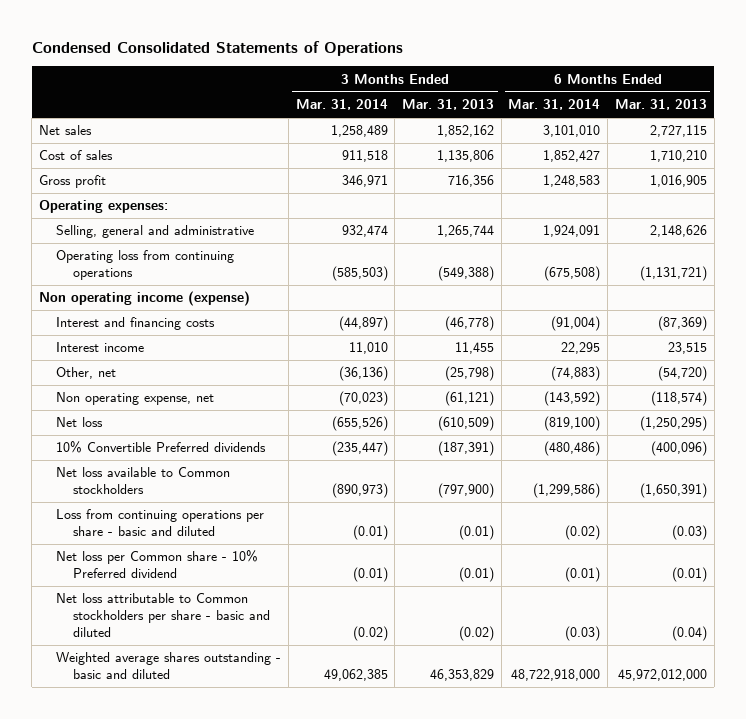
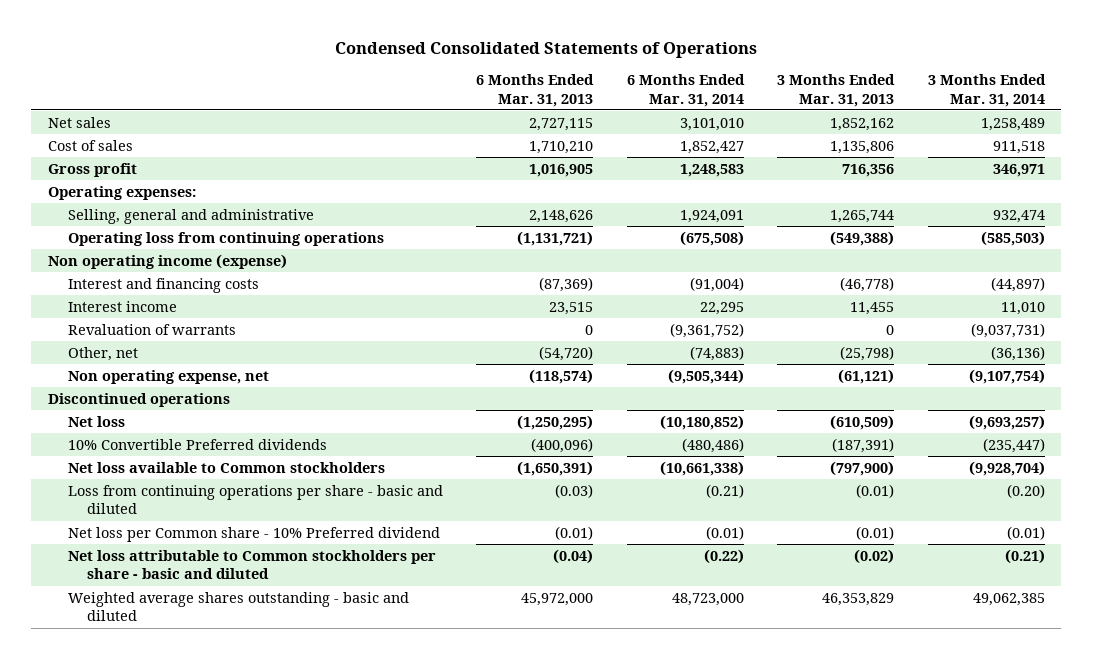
none -> [67,323,236,335] Revaluation of warrants
[338,391,388,407] (70,023) -> [968,368,1045,384] (9,107,754)
[544,391,601,407] (143,592) -> [667,368,744,384] (9,505,344)
none -> [48,392,231,407] Discontinued operations
[331,416,388,432] (655,526) -> [968,414,1045,430] (9,693,257)
[544,416,601,432] (819,100) -> [659,414,744,430] (10,180,852)
[331,483,388,499] (890,973) -> [968,460,1045,476] (9,928,704)
[533,483,601,499] (1,299,586) -> [659,460,744,476] (10,661,338)
[352,525,388,541] (0.01) -> [1006,483,1045,498] (0.20)
[565,525,601,541] (0.02) -> [705,483,744,498] (0.21)
[352,626,388,642] (0.02) -> [1004,548,1045,564] (0.21)
[565,626,601,642] (0.03) -> [703,548,744,564] (0.22)
[511,669,601,682] 48,722,918,000 -> [671,592,744,606] 48,723,000
[617,669,707,682] 45,972,012,000 -> [521,592,594,606] 45,972,000

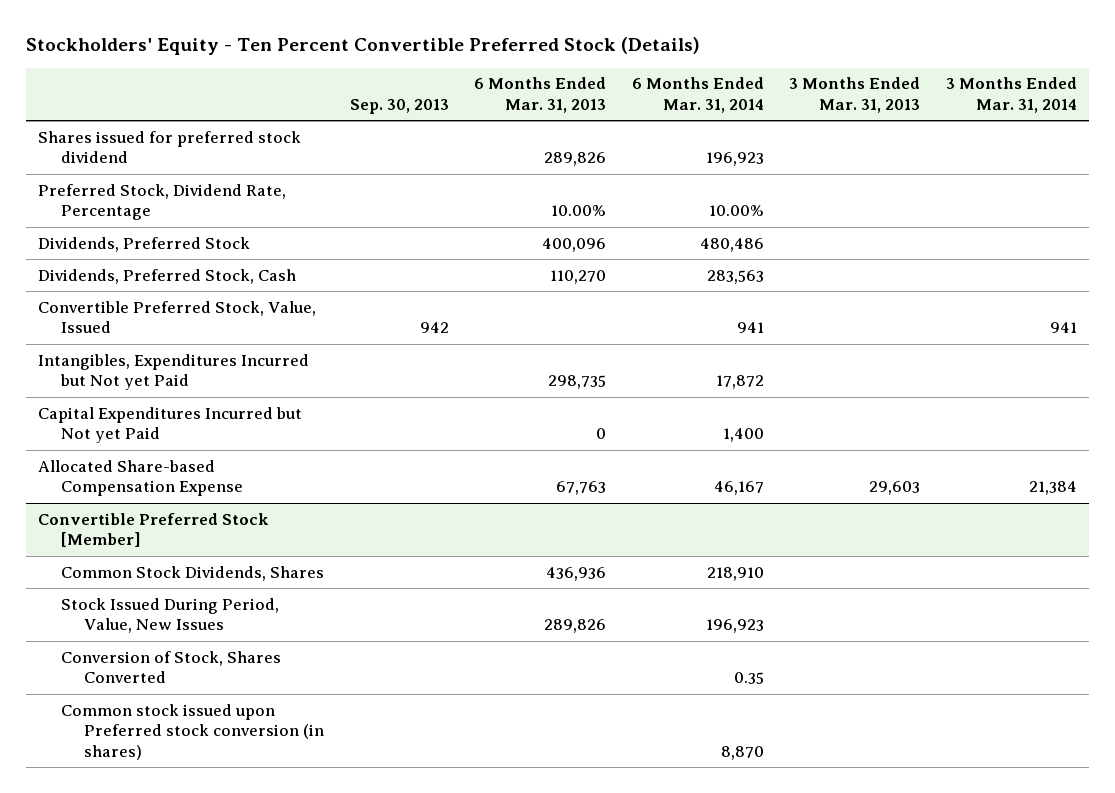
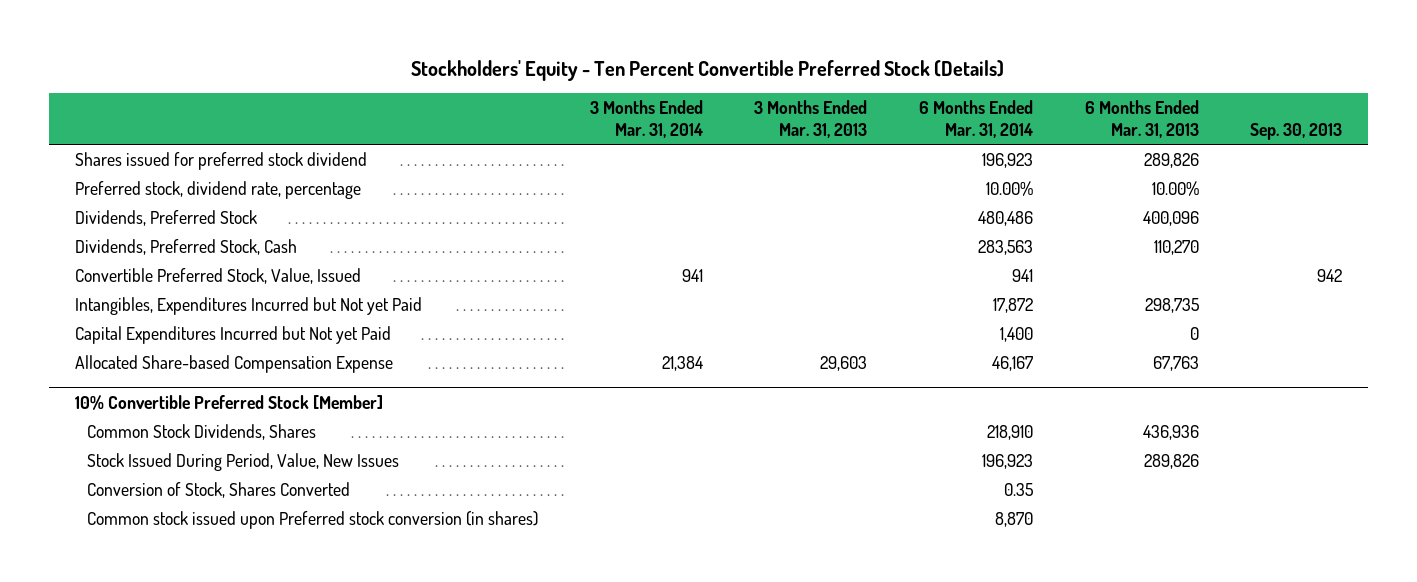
[38,183,287,221] Preferred Stock, Dividend Rate, Percentage -> [74,180,361,199] Preferred stock, dividend rate, percentage
[38,512,270,548] Convertible Preferred Stock [Member] -> [74,394,383,410] 10% Convertible Preferred Stock [Member]

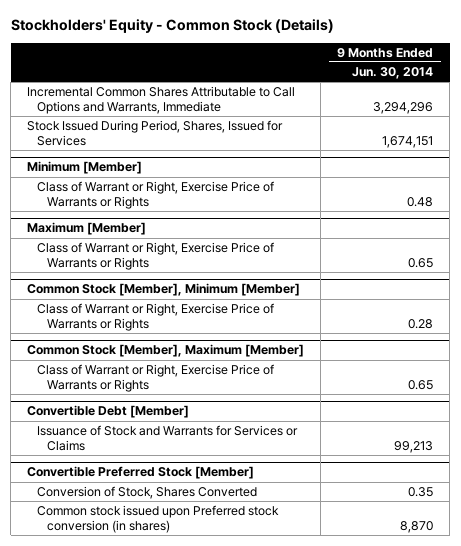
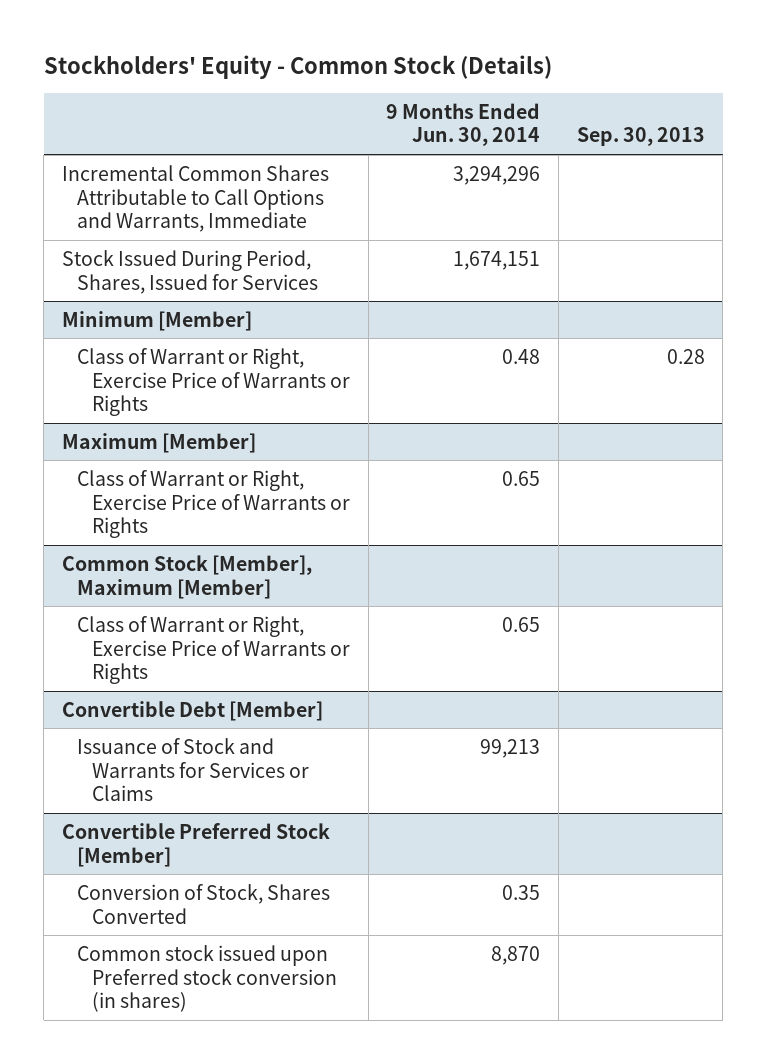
none -> [576,127,705,147] Sep. 30, 2013
[27,283,301,297] Common Stock [Member], Minimum [Member] -> none
[37,303,275,331] Class of Warrant or Right, Exercise Price of Warrants or Rights -> none

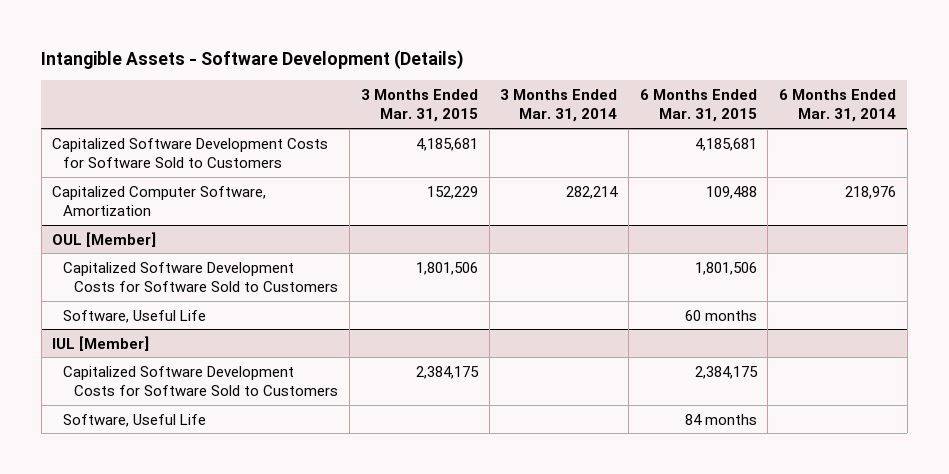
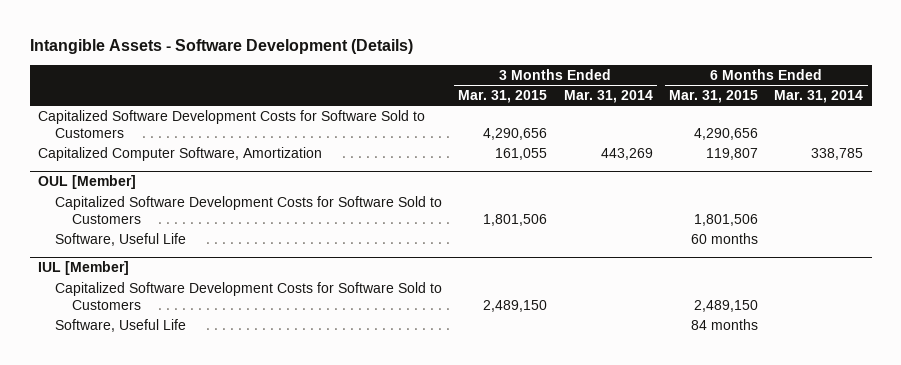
[415,137,478,151] 4,185,681 -> [483,127,548,140] 4,290,656
[694,137,757,151] 4,185,681 -> [694,127,759,140] 4,290,656
[426,185,478,199] 152,229 -> [495,147,548,160] 161,055
[566,185,619,199] 282,214 -> [600,147,653,160] 443,269
[705,185,757,199] 109,488 -> [706,147,759,160] 119,807
[845,185,897,199] 218,976 -> [811,147,864,160] 338,785
[415,365,479,379] 2,384,175 -> [483,299,548,312] 2,489,150
[694,365,758,379] 2,384,175 -> [694,299,759,312] 2,489,150

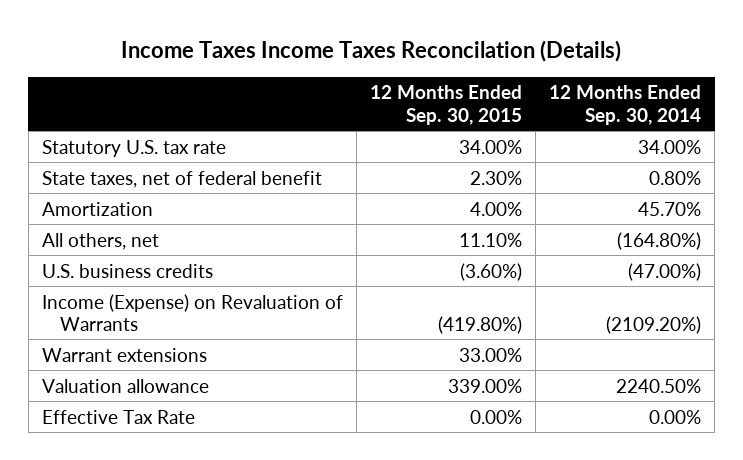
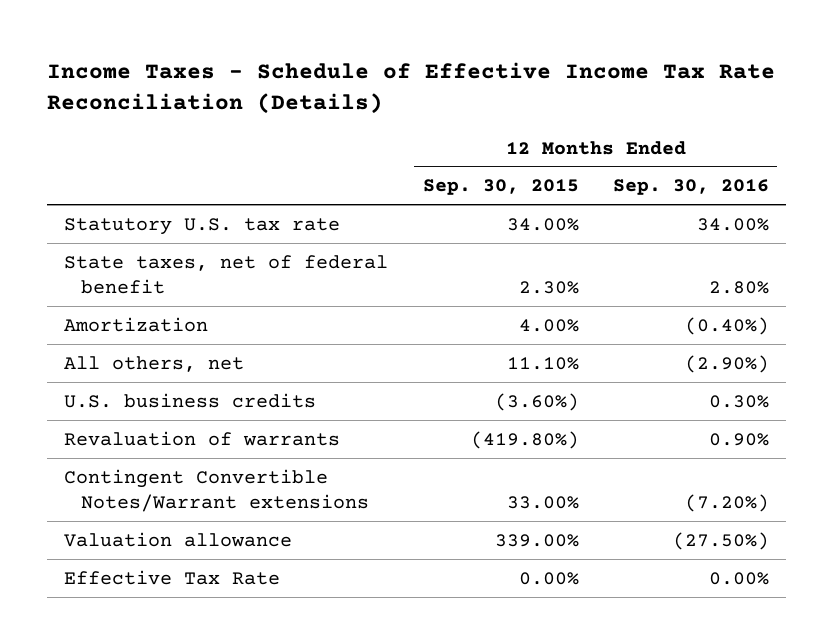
[121,39,622,62] Income Taxes Income Taxes Reconcilation (Details) -> [47,62,776,115] Income Taxes - Schedule of Effective Income Tax Rate Reconciliation (Details)
[549,85,702,125] 12 Months Ended Sep. 30, 2014 -> none
none -> [612,179,769,196] Sep. 30, 2016
[41,293,343,331] Income (Expense) on Revaluation of Warrants -> [64,430,341,446] Revaluation of warrants
[41,347,207,362] Warrant extensions -> [64,468,370,512] Contingent Convertible Notes/Warrant extensions

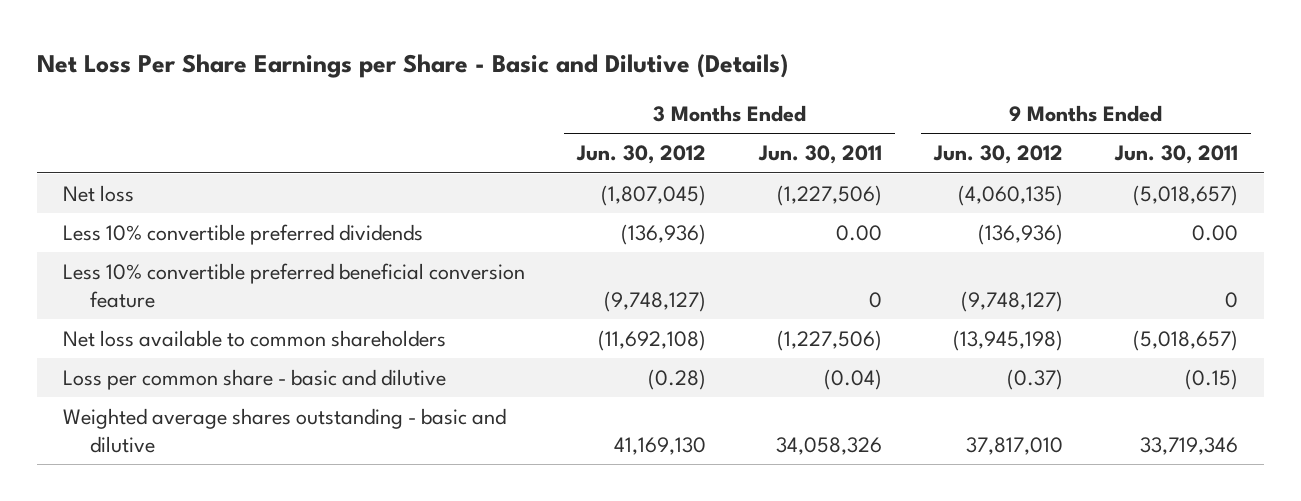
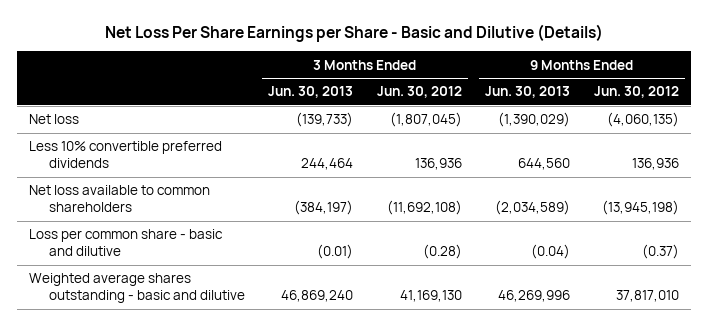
[757,145,882,165] Jun. 30, 2011 -> none
[1113,145,1238,165] Jun. 30, 2011 -> none
none -> [268,86,354,99] Jun. 30, 2013
none -> [485,86,571,99] Jun. 30, 2013
[63,263,526,308] Less 10% convertible preferred beneficial conversion feature -> none
[621,224,707,246] (136,936) -> [414,158,462,171] 136,936
[977,224,1063,246] (136,936) -> [631,158,679,171] 136,936

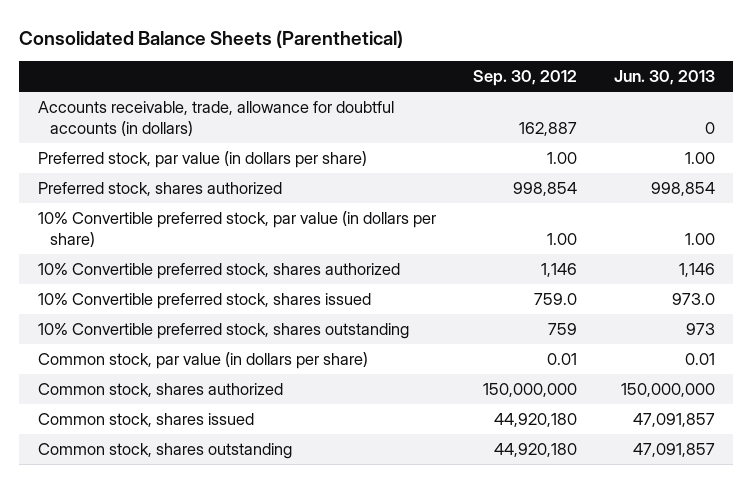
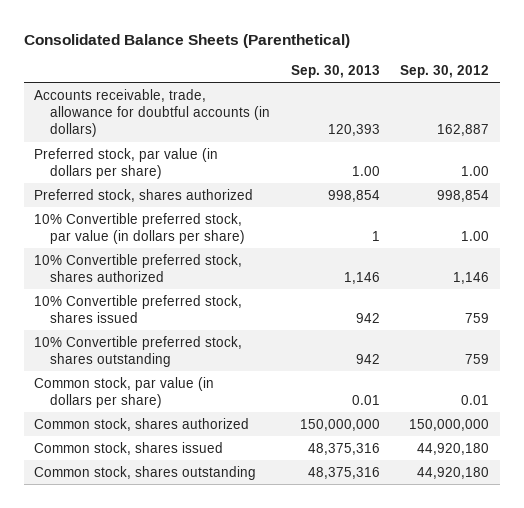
[613,70,715,86] Jun. 30, 2013 -> none
none -> [290,64,380,78] Sep. 30, 2013
[533,293,577,306] 759.0 -> [465,312,490,323] 759

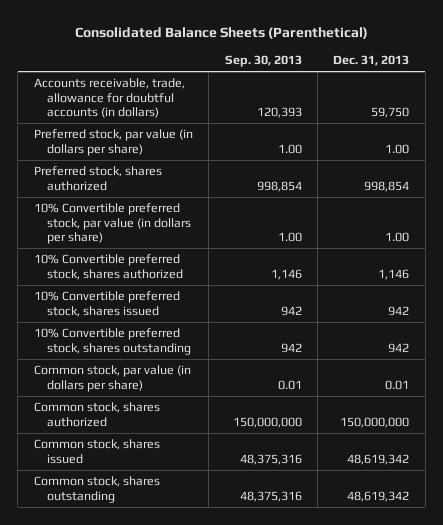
[400,64,490,78] Sep. 30, 2012 -> none
none -> [333,55,410,67] Dec. 31, 2013
[371,230,380,241] 1 -> [277,232,302,243] 1.00

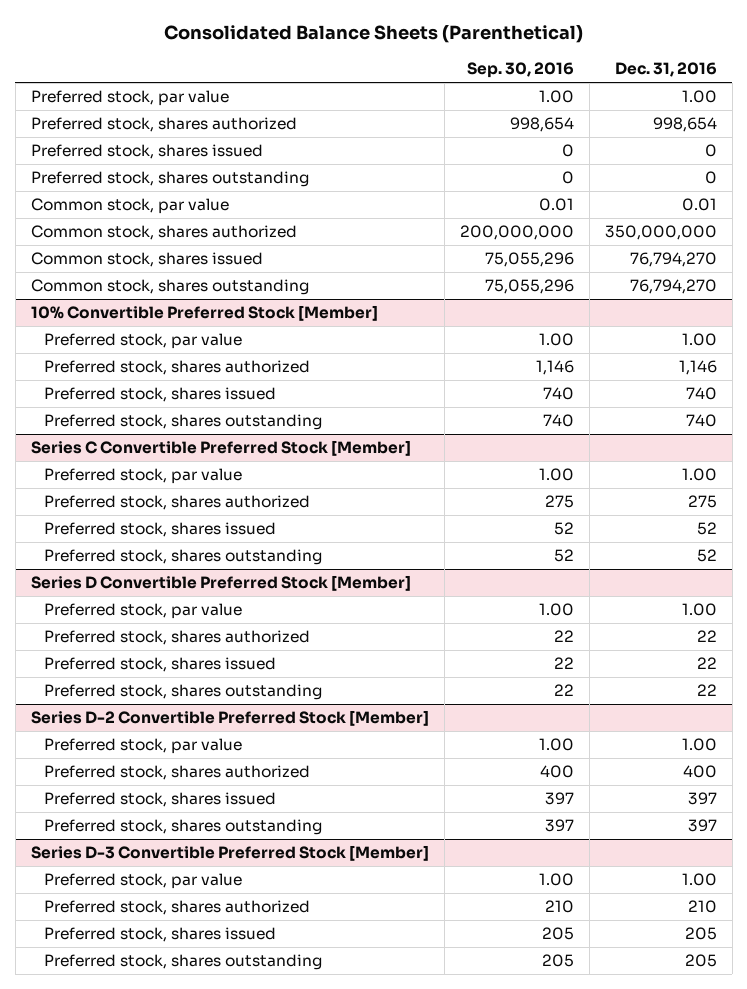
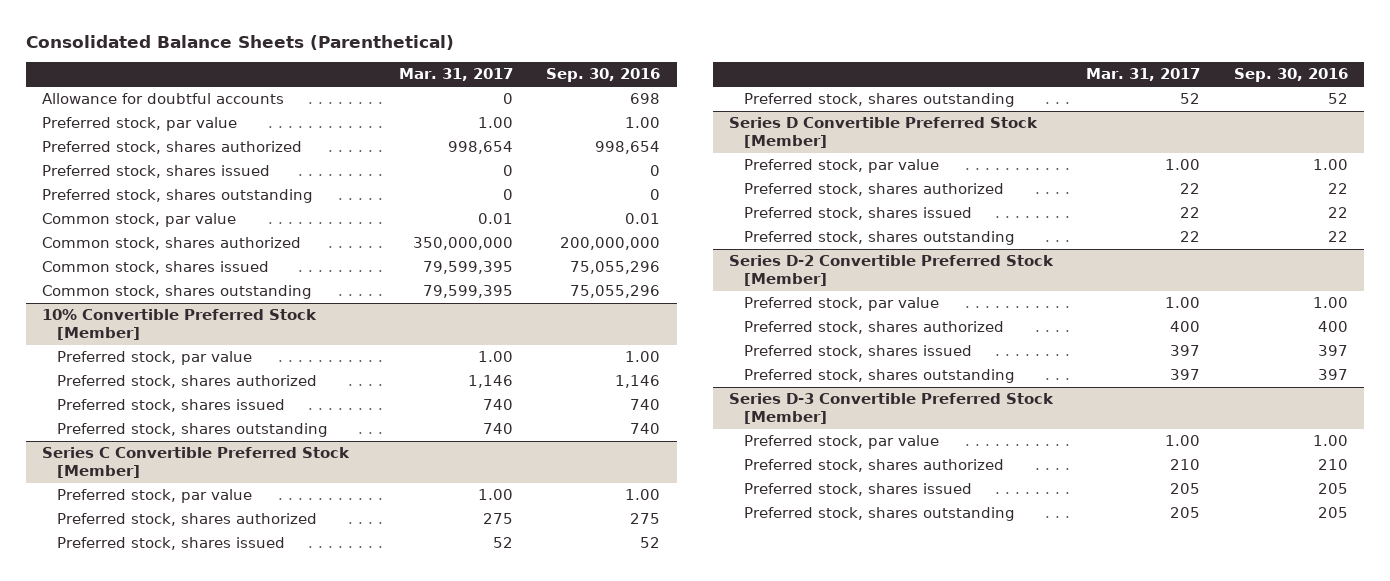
[614,62,717,78] Dec. 31, 2016 -> none
none -> [399,68,514,82] Mar. 31, 2017
none -> [42,93,285,105] Allowance for doubtful accounts

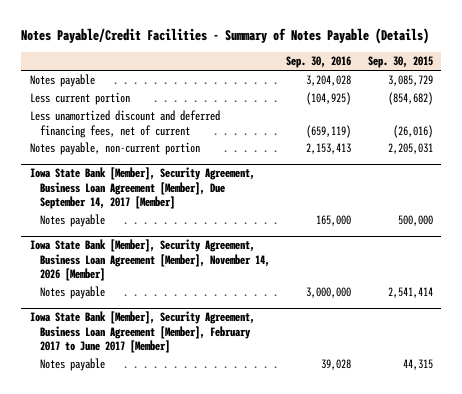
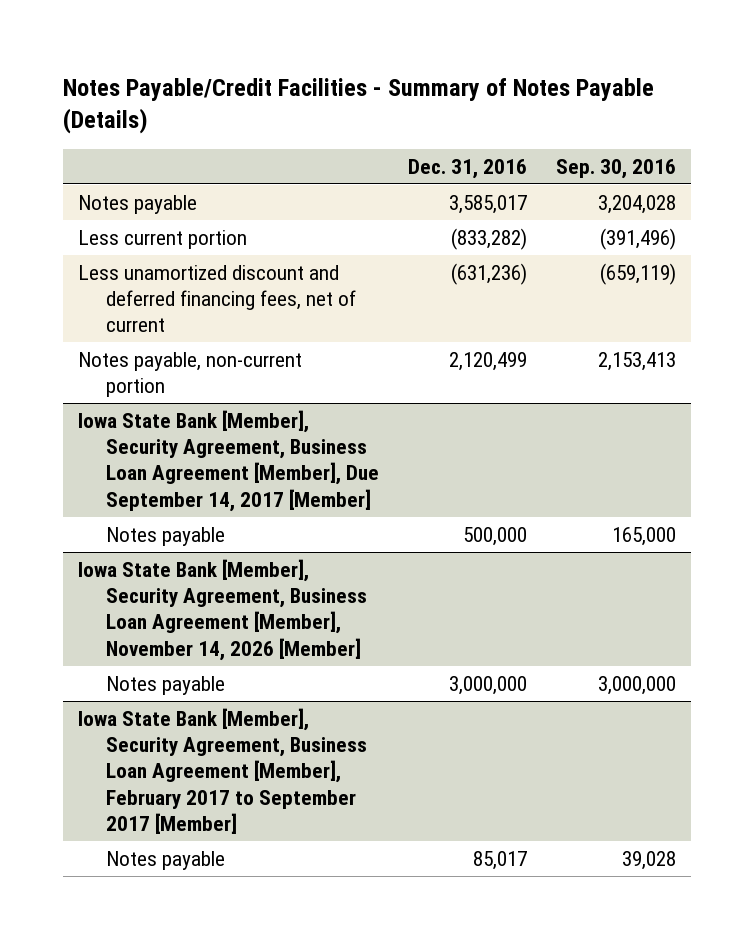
[367,56,433,69] Sep. 30, 2015 -> none
none -> [408,158,528,179] Dec. 31, 2016
[306,92,352,106] (104,925) -> [600,227,677,250] (391,496)
[29,311,255,354] Iowa State Bank [Member], Security Agreement, Business Loan Agreement [Member], February 2017 to June 2017 [Member] -> [77,707,368,835] Iowa State Bank [Member], Security Agreement, Business Loan Agreement [Member], February 2017 to September 2017 [Member]

